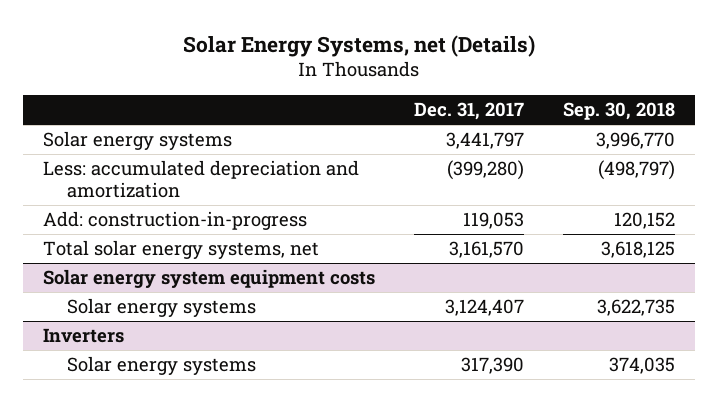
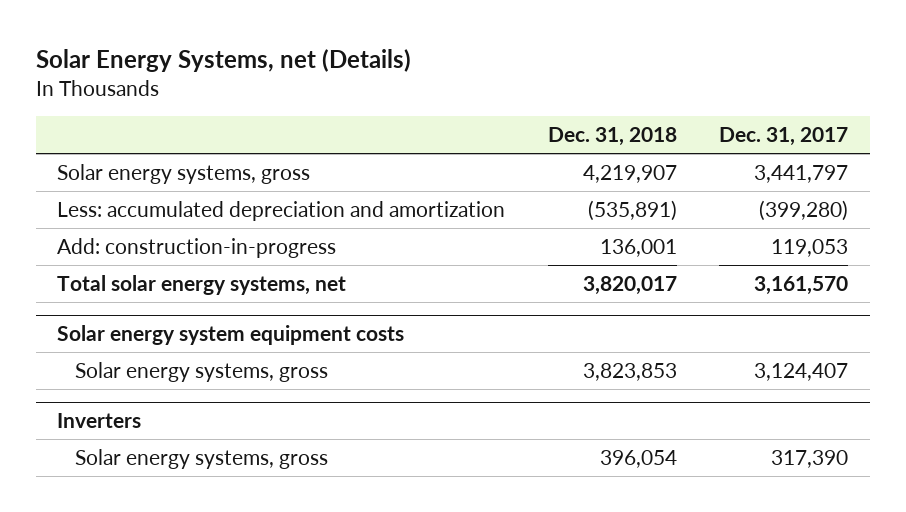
[563,101,676,120] Sep. 30, 2018 -> none
none -> [547,127,677,147] Dec. 31, 2018
[42,131,232,151] Solar energy systems -> [57,163,311,184] Solar energy systems, gross
[67,298,257,318] Solar energy systems -> [74,361,328,382] Solar energy systems, gross
[67,356,257,376] Solar energy systems -> [74,448,328,469] Solar energy systems, gross

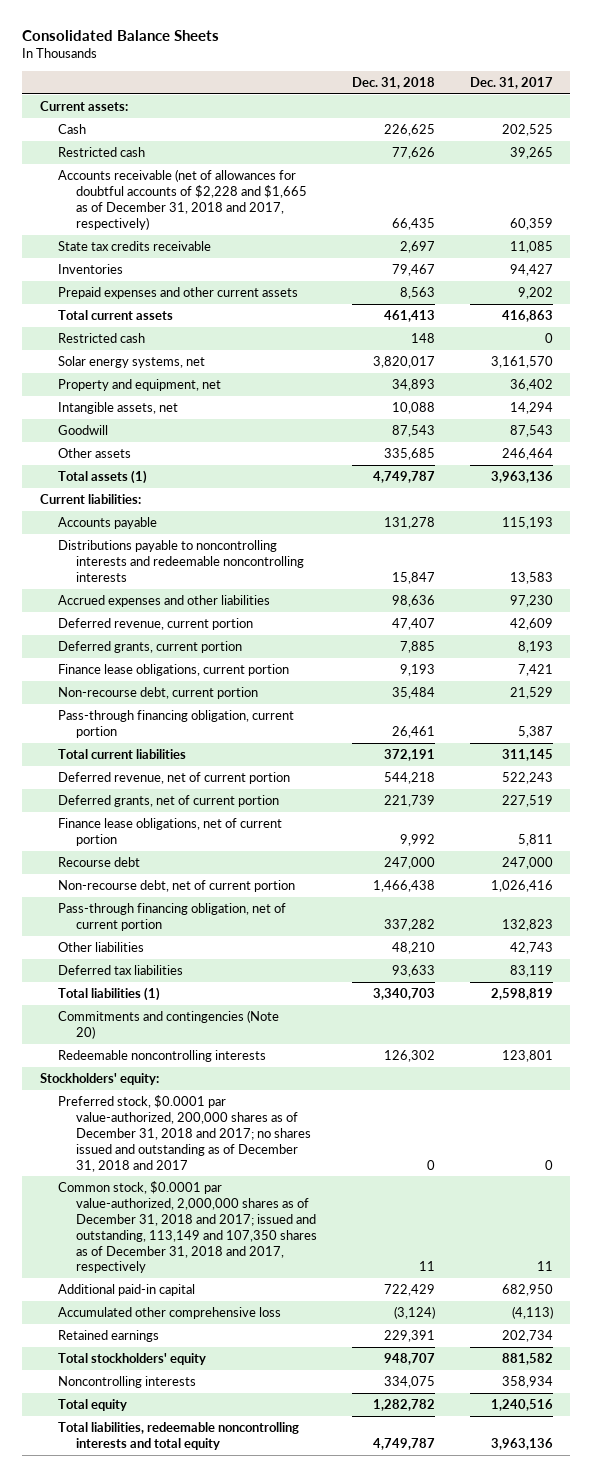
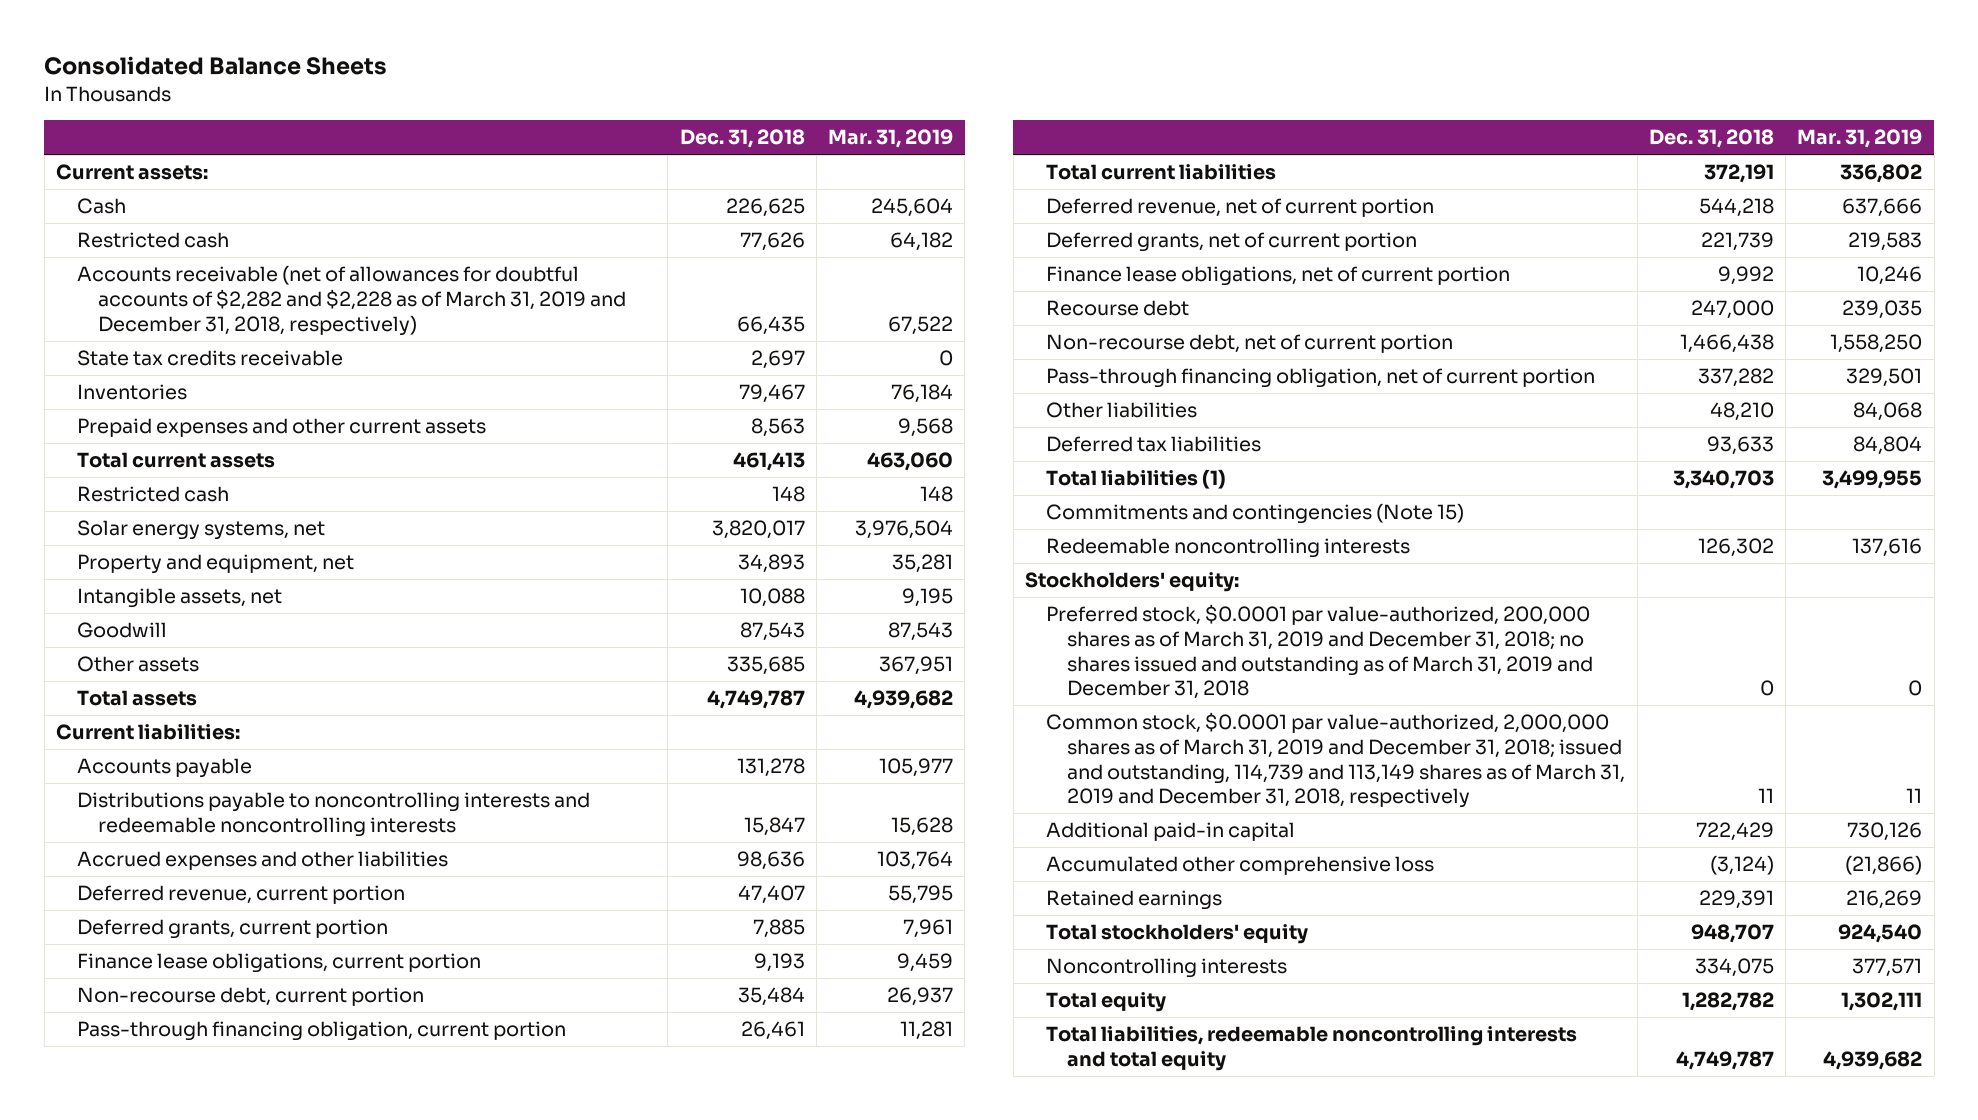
[469,76,553,89] Dec. 31, 2017 -> none
none -> [828,129,954,149] Mar. 31, 2019
[57,168,307,230] Accounts receivable (net of allowances for doubtful accounts of $2,228 and $1,665 as of December 31, 2018 and 2017, respectively) -> [77,265,627,336] Accounts receivable (net of allowances for doubtful accounts of $2,282 and $2,228 as of March 31, 2019 and December 31, 2018, respectively)
[57,469,147,484] Total assets (1) -> [77,690,198,707] Total assets
[57,1009,279,1039] Commitments and contingencies (Note 20) -> [1046,503,1465,525] Commitments and contingencies (Note 15)
[57,1094,311,1172] Preferred stock, $0.0001 par value-authorized, 200,000 shares as of December 31, 2018 and 2017; no shares issued and outstanding as of December 31, 2018 and 2017 -> [1046,604,1594,700] Preferred stock, $0.0001 par value-authorized, 200,000 shares as of March 31, 2019 and December 31, 2018; no shares issued and outstanding as of March 31, 2019 and December 31, 2018
[57,1180,317,1274] Common stock, $0.0001 par value-authorized, 2,000,000 shares as of December 31, 2018 and 2017; issued and outstanding, 113,149 and 107,350 shares as of December 31, 2018 and 2017, respectively -> [1046,712,1626,809] Common stock, $0.0001 par value-authorized, 2,000,000 shares as of March 31, 2019 and December 31, 2018; issued and outstanding, 114,739 and 113,149 shares as of March 31, 2019 and December 31, 2018, respectively

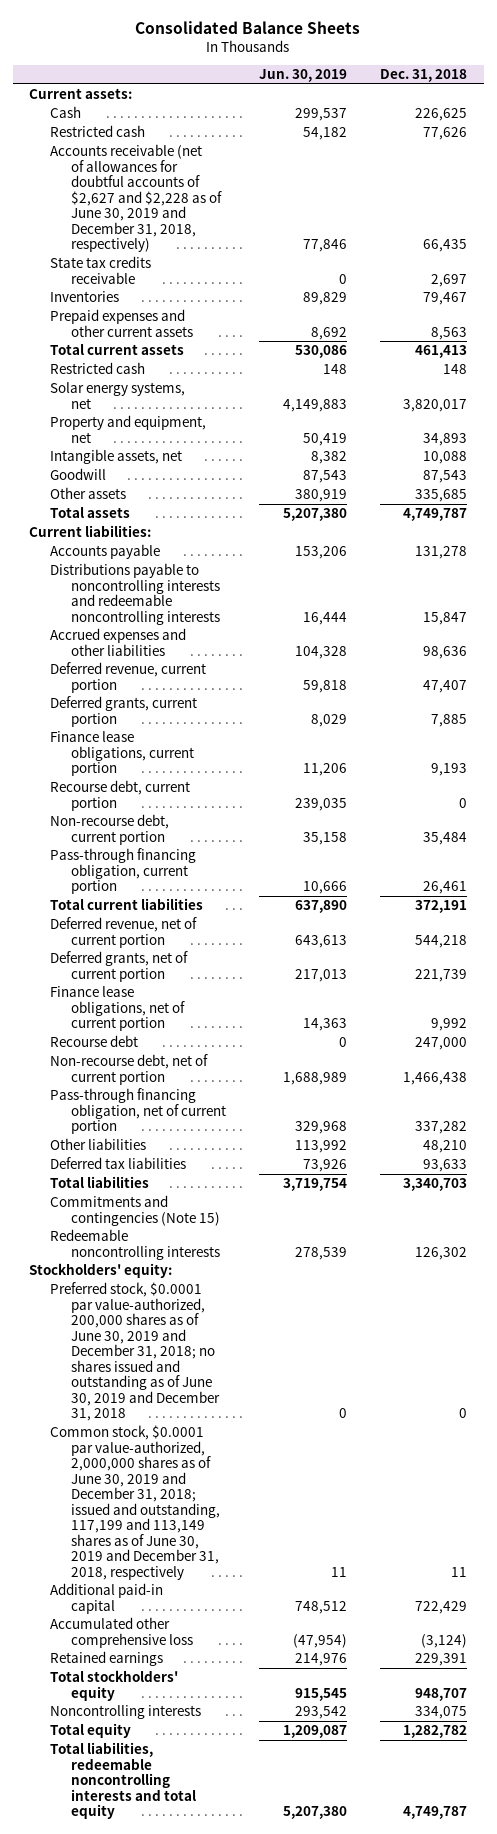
[828,129,954,149] Mar. 31, 2019 -> none
none -> [259,69,348,83] Jun. 30, 2019
[77,265,627,336] Accounts receivable (net of allowances for doubtful accounts of $2,282 and $2,228 as of March 31, 2019 and December 31, 2018, respectively) -> [50,144,223,253] Accounts receivable (net of allowances for doubtful accounts of $2,627 and $2,228 as of June 30, 2019 and December 31, 2018, respectively)
none -> [50,780,191,811] Recourse debt, current portion
[1046,469,1227,490] Total liabilities (1) -> [50,1176,150,1189] Total liabilities
[1046,604,1594,700] Preferred stock, $0.0001 par value-authorized, 200,000 shares as of March 31, 2019 and December 31, 2018; no shares issued and outstanding as of March 31, 2019 and December 31, 2018 -> [50,1282,221,1422] Preferred stock, $0.0001 par value-authorized, 200,000 shares as of June 30, 2019 and December 31, 2018; no shares issued and outstanding as of June 30, 2019 and December 31, 2018
[1046,712,1626,809] Common stock, $0.0001 par value-authorized, 2,000,000 shares as of March 31, 2019 and December 31, 2018; issued and outstanding, 114,739 and 113,149 shares as of March 31, 2019 and December 31, 2018, respectively -> [50,1425,221,1580] Common stock, $0.0001 par value-authorized, 2,000,000 shares as of June 30, 2019 and December 31, 2018; issued and outstanding, 117,199 and 113,149 shares as of June 30, 2019 and December 31, 2018, respectively

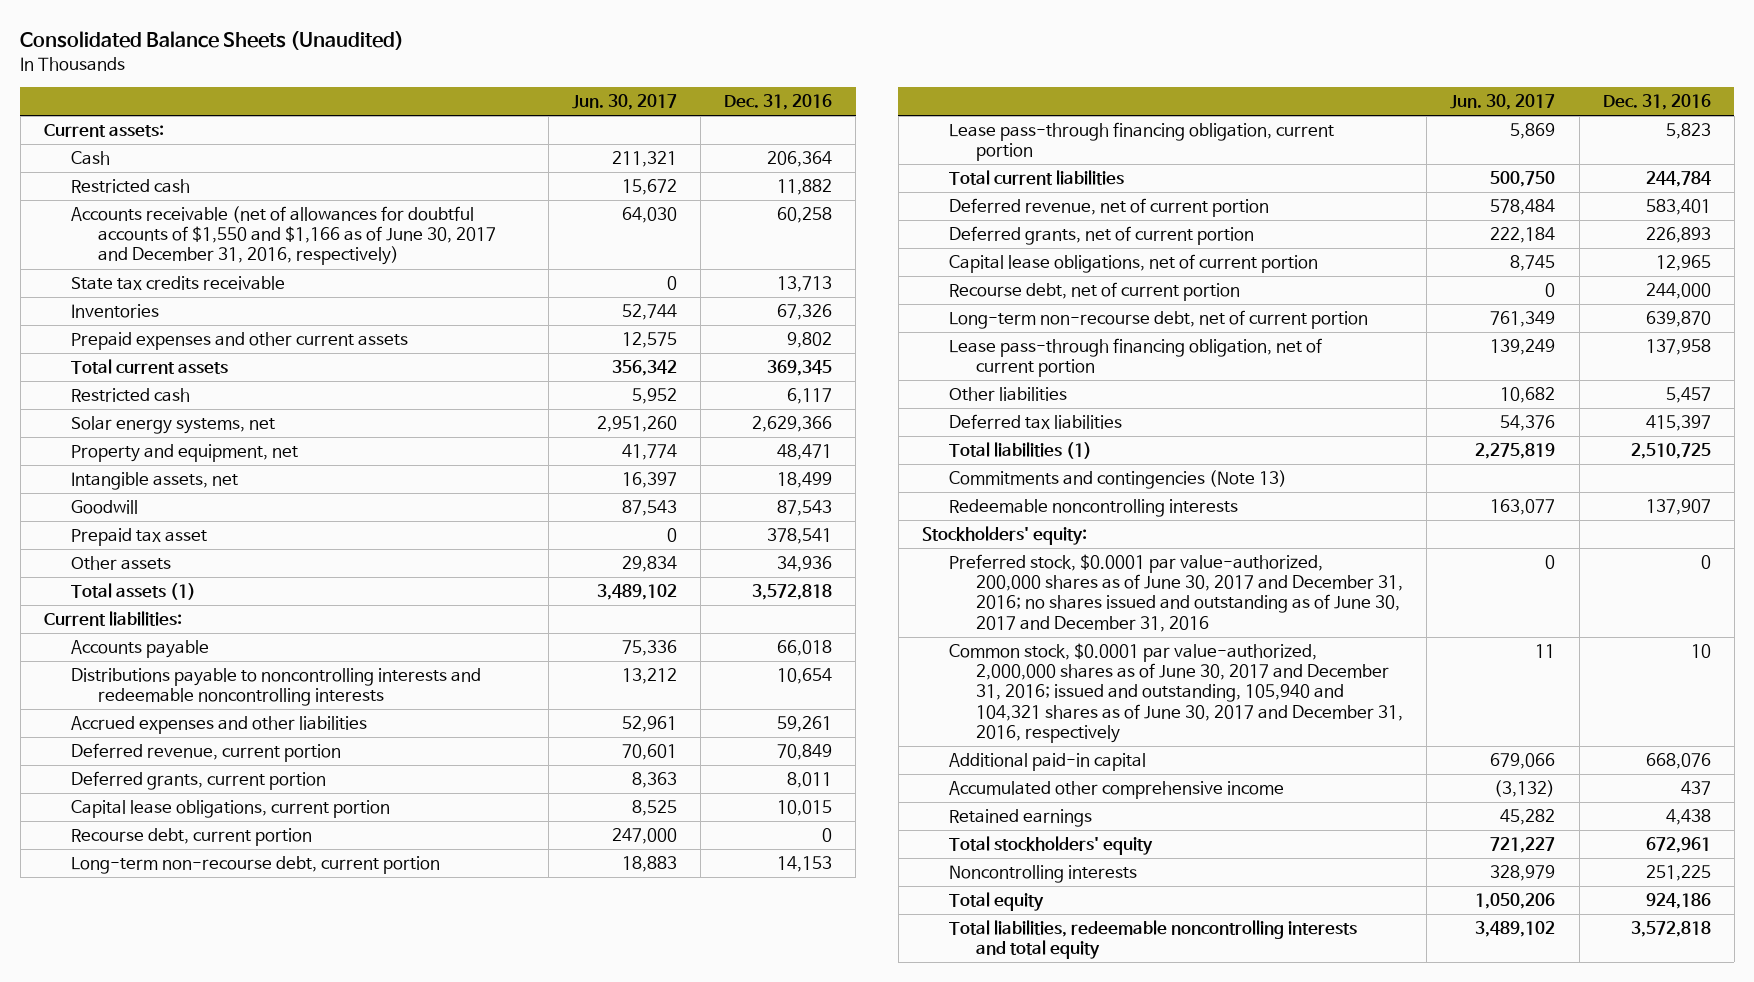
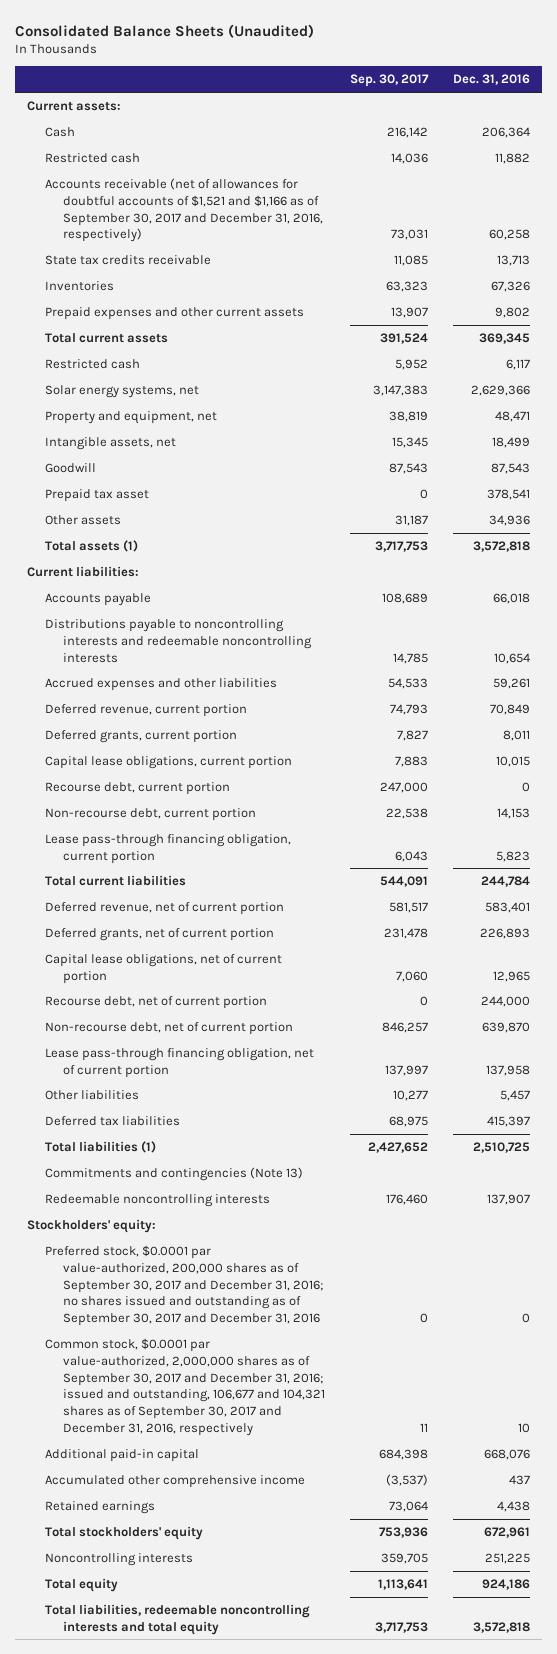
[572,94,678,111] Jun. 30, 2017 -> none
none -> [350,74,430,88] Sep. 30, 2017
[70,206,497,266] Accounts receivable (net of allowances for doubtful accounts of $1,550 and $1,166 as of June 30, 2017 and December 31, 2016, respectively) -> [45,177,324,243] Accounts receivable (net of allowances for doubtful accounts of $1,521 and $1,166 as of September 30, 2017 and December 31, 2016, respectively)
[70,856,440,875] Long-term non-recourse debt, current portion -> [45,807,257,821] Non-recourse debt, current portion
[949,310,1369,330] Long-term non-recourse debt, net of current portion -> [45,1021,294,1035] Non-recourse debt, net of current portion
[949,554,1404,632] Preferred stock, $0.0001 par value-authorized, 200,000 shares as of June 30, 2017 and December 31, 2016; no shares issued and outstanding as of June 30, 2017 and December 31, 2016 -> [45,1244,324,1327] Preferred stock, $0.0001 par value-authorized, 200,000 shares as of September 30, 2017 and December 31, 2016; no shares issued and outstanding as of September 30, 2017 and December 31, 2016
[949,643,1404,743] Common stock, $0.0001 par value-authorized, 2,000,000 shares as of June 30, 2017 and December 31, 2016; issued and outstanding, 105,940 and 104,321 shares as of June 30, 2017 and December 31, 2016, respectively -> [45,1337,326,1437] Common stock, $0.0001 par value-authorized, 2,000,000 shares as of September 30, 2017 and December 31, 2016; issued and outstanding, 106,677 and 104,321 shares as of September 30, 2017 and December 31, 2016, respectively

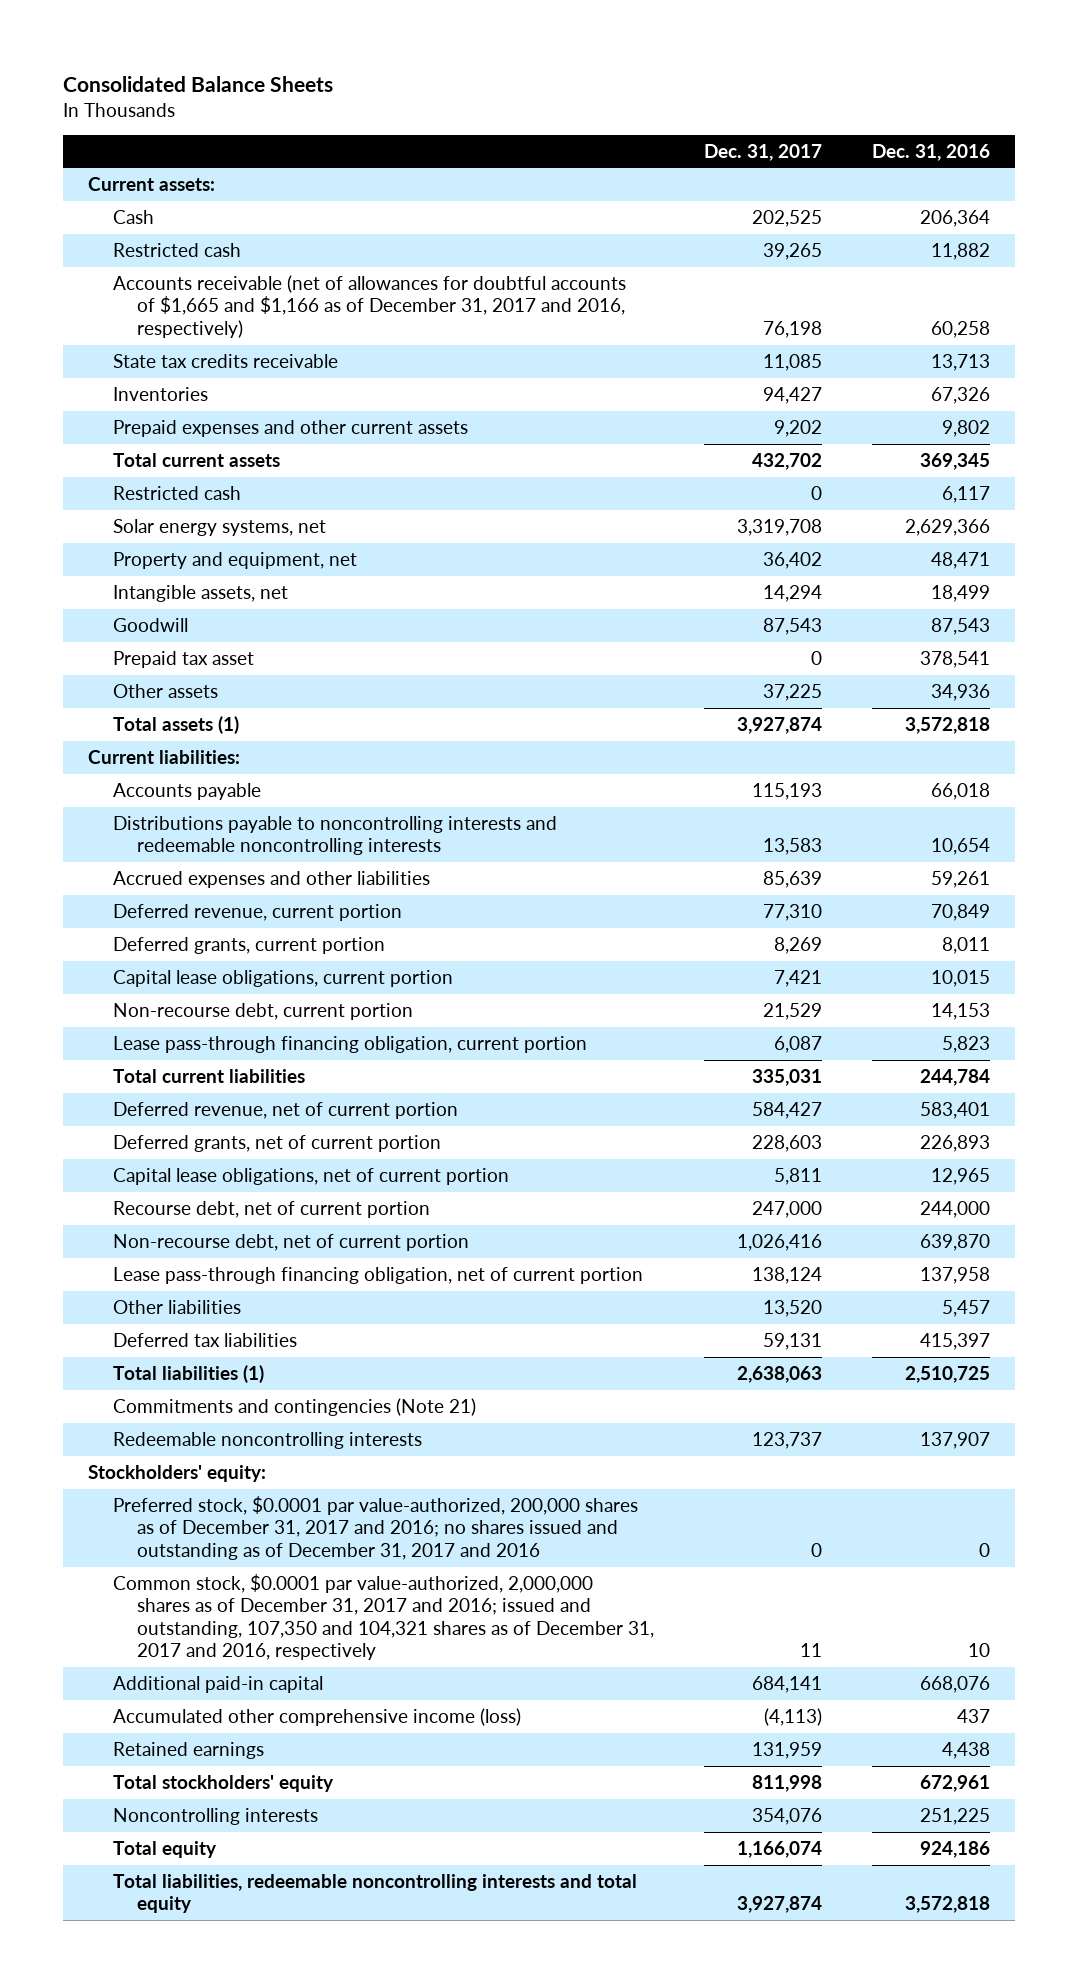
[15,23,315,38] Consolidated Balance Sheets (Unaudited) -> [63,75,334,92] Consolidated Balance Sheets
[350,74,430,88] Sep. 30, 2017 -> none
none -> [704,143,823,161] Dec. 31, 2017
[45,177,324,243] Accounts receivable (net of allowances for doubtful accounts of $1,521 and $1,166 as of September 30, 2017 and December 31, 2016, respectively) -> [112,274,626,338] Accounts receivable (net of allowances for doubtful accounts of $1,665 and $1,166 as of December 31, 2017 and 2016, respectively)
[45,781,231,795] Recourse debt, current portion -> none
[45,1166,304,1181] Commitments and contingencies (Note 13) -> [112,1397,476,1416] Commitments and contingencies (Note 21)
[45,1244,324,1327] Preferred stock, $0.0001 par value-authorized, 200,000 shares as of September 30, 2017 and December 31, 2016; no shares issued and outstanding as of September 30, 2017 and December 31, 2016 -> [112,1495,638,1560] Preferred stock, $0.0001 par value-authorized, 200,000 shares as of December 31, 2017 and 2016; no shares issued and outstanding as of December 31, 2017 and 2016
[45,1337,326,1437] Common stock, $0.0001 par value-authorized, 2,000,000 shares as of September 30, 2017 and December 31, 2016; issued and outstanding, 106,677 and 104,321 shares as of September 30, 2017 and December 31, 2016, respectively -> [112,1573,655,1661] Common stock, $0.0001 par value-authorized, 2,000,000 shares as of December 31, 2017 and 2016; issued and outstanding, 107,350 and 104,321 shares as of December 31, 2017 and 2016, respectively
[45,1474,306,1488] Accumulated other comprehensive income -> [112,1707,521,1726] Accumulated other comprehensive income (loss)

